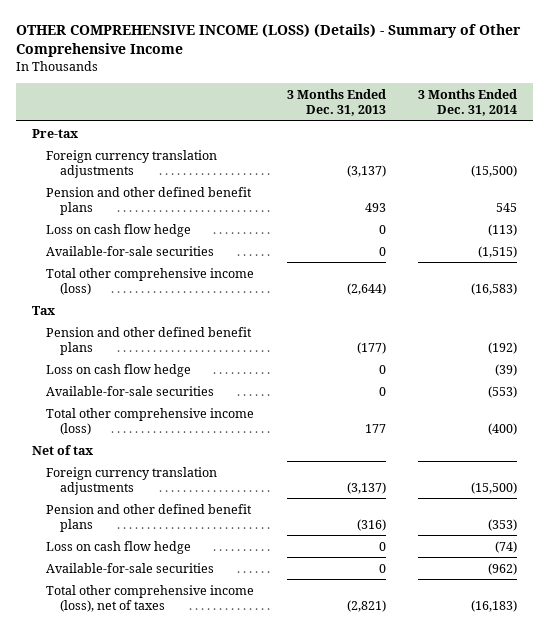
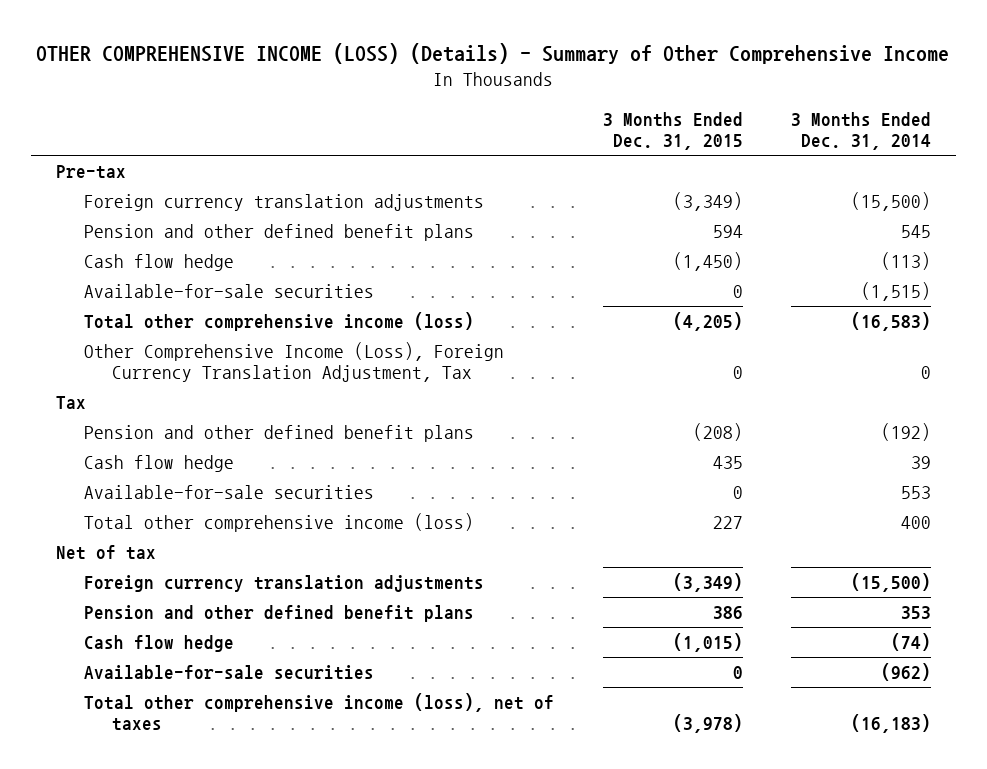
[286,88,386,117] 3 Months Ended Dec. 31, 2013 -> none
none -> [602,111,743,151] 3 Months Ended Dec. 31, 2015
[46,223,192,237] Loss on cash flow hedge -> [83,253,234,271] Cash flow hedge
none -> [83,341,504,383] Other Comprehensive Income (Loss), Foreign Currency Translation Adjustment, Tax
[46,363,192,377] Loss on cash flow hedge -> [83,454,234,472] Cash flow hedge
[494,363,517,376] (39) -> [911,455,932,469] 39
[487,385,517,398] (553) -> [901,485,932,499] 553
[487,422,517,435] (400) -> [901,515,932,529] 400
[487,518,517,531] (353) -> [901,605,932,619] 353
[46,540,192,554] Loss on cash flow hedge -> [83,634,234,652] Cash flow hedge

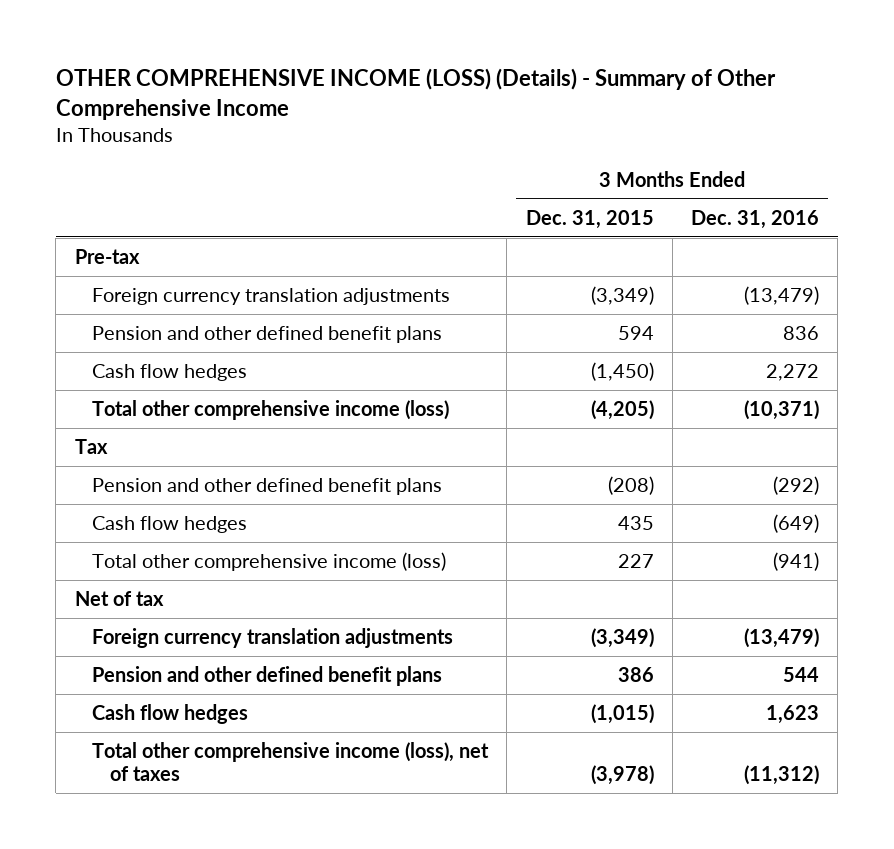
[791,111,932,151] 3 Months Ended Dec. 31, 2014 -> none
none -> [691,209,820,229] Dec. 31, 2016
[83,283,374,298] Available-for-sale securities -> none
[83,253,234,271] Cash flow hedge -> [92,363,248,381] Cash flow hedges
[83,341,504,383] Other Comprehensive Income (Loss), Foreign Currency Translation Adjustment, Tax -> none
[83,484,374,499] Available-for-sale securities -> none
[83,454,234,472] Cash flow hedge -> [92,515,248,533] Cash flow hedges
[83,664,374,680] Available-for-sale securities -> none
[83,634,234,652] Cash flow hedge -> [92,703,249,724] Cash flow hedges

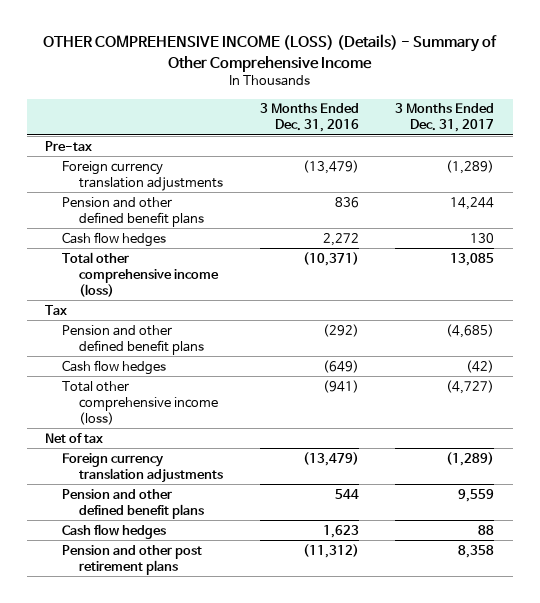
[525,209,654,229] Dec. 31, 2015 -> none
none -> [395,103,495,133] 3 Months Ended Dec. 31, 2017
[92,741,490,782] Total other comprehensive income (loss), net of taxes -> [62,544,203,575] Pension and other post retirement plans

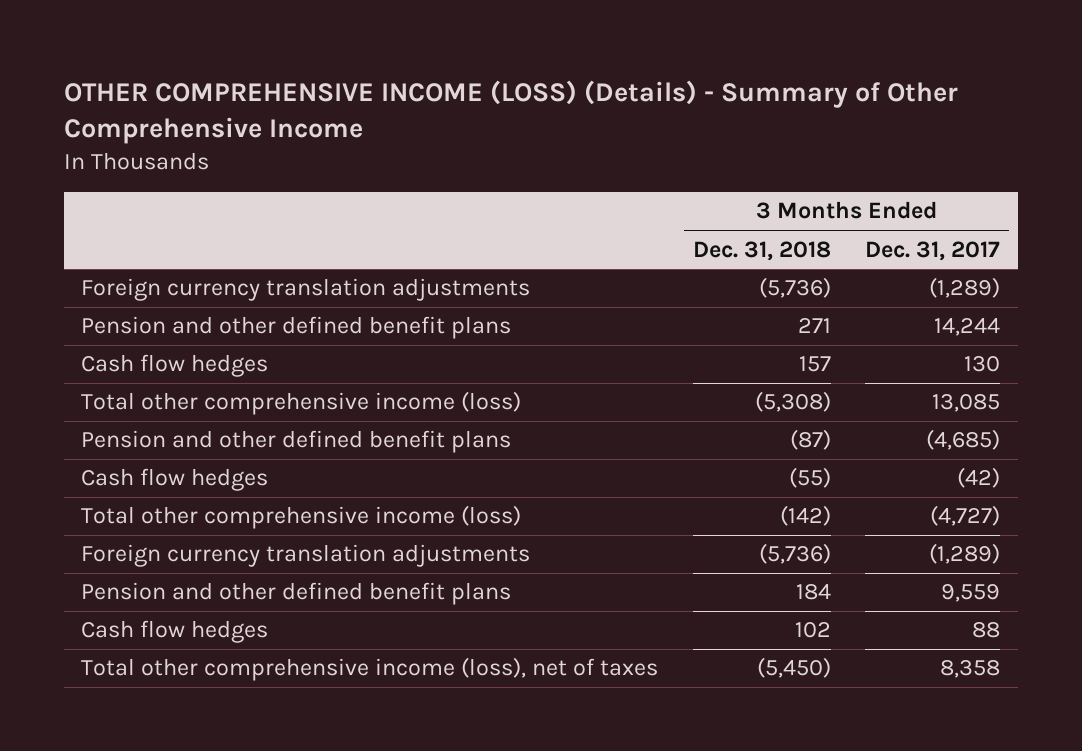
[259,103,359,133] 3 Months Ended Dec. 31, 2016 -> none
none -> [692,240,831,261] Dec. 31, 2018
[45,140,93,151] Pre-tax -> none
[45,304,68,315] Tax -> none
[45,432,104,443] Net of tax -> none
[62,544,203,575] Pension and other post retirement plans -> [81,657,659,682] Total other comprehensive income (loss), net of taxes

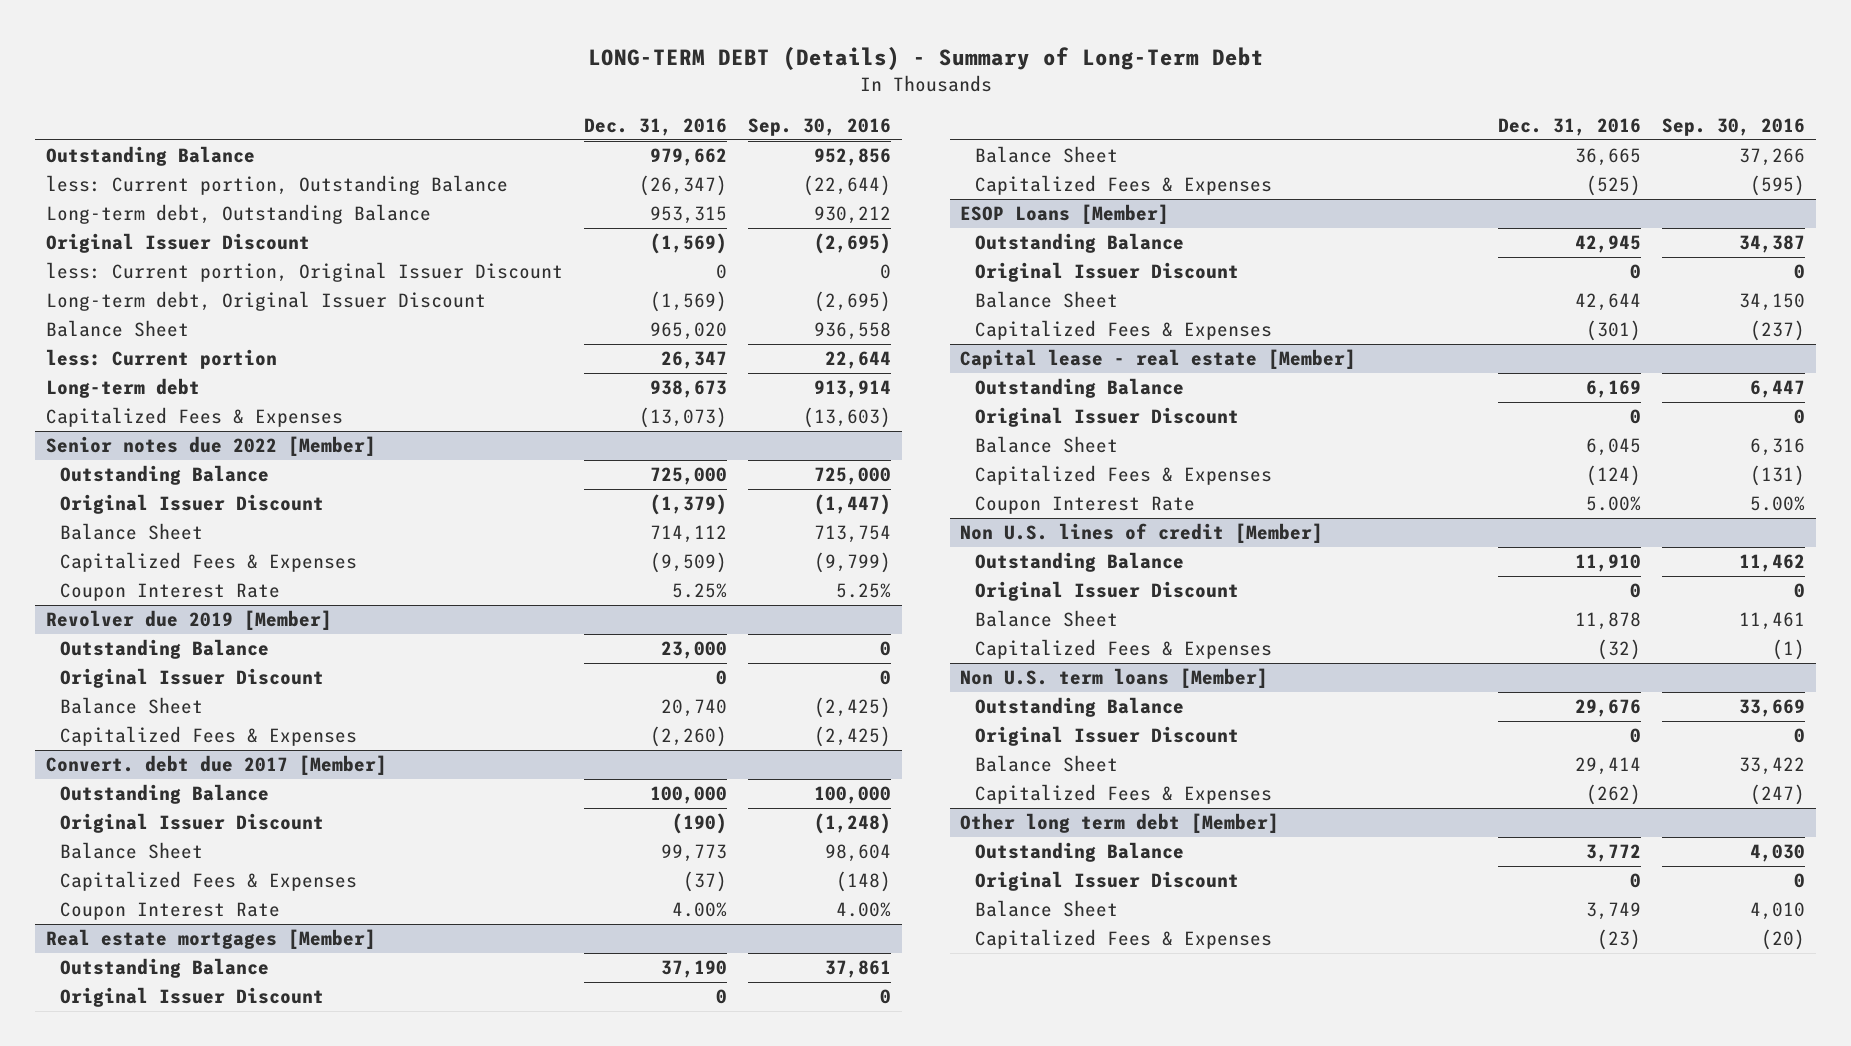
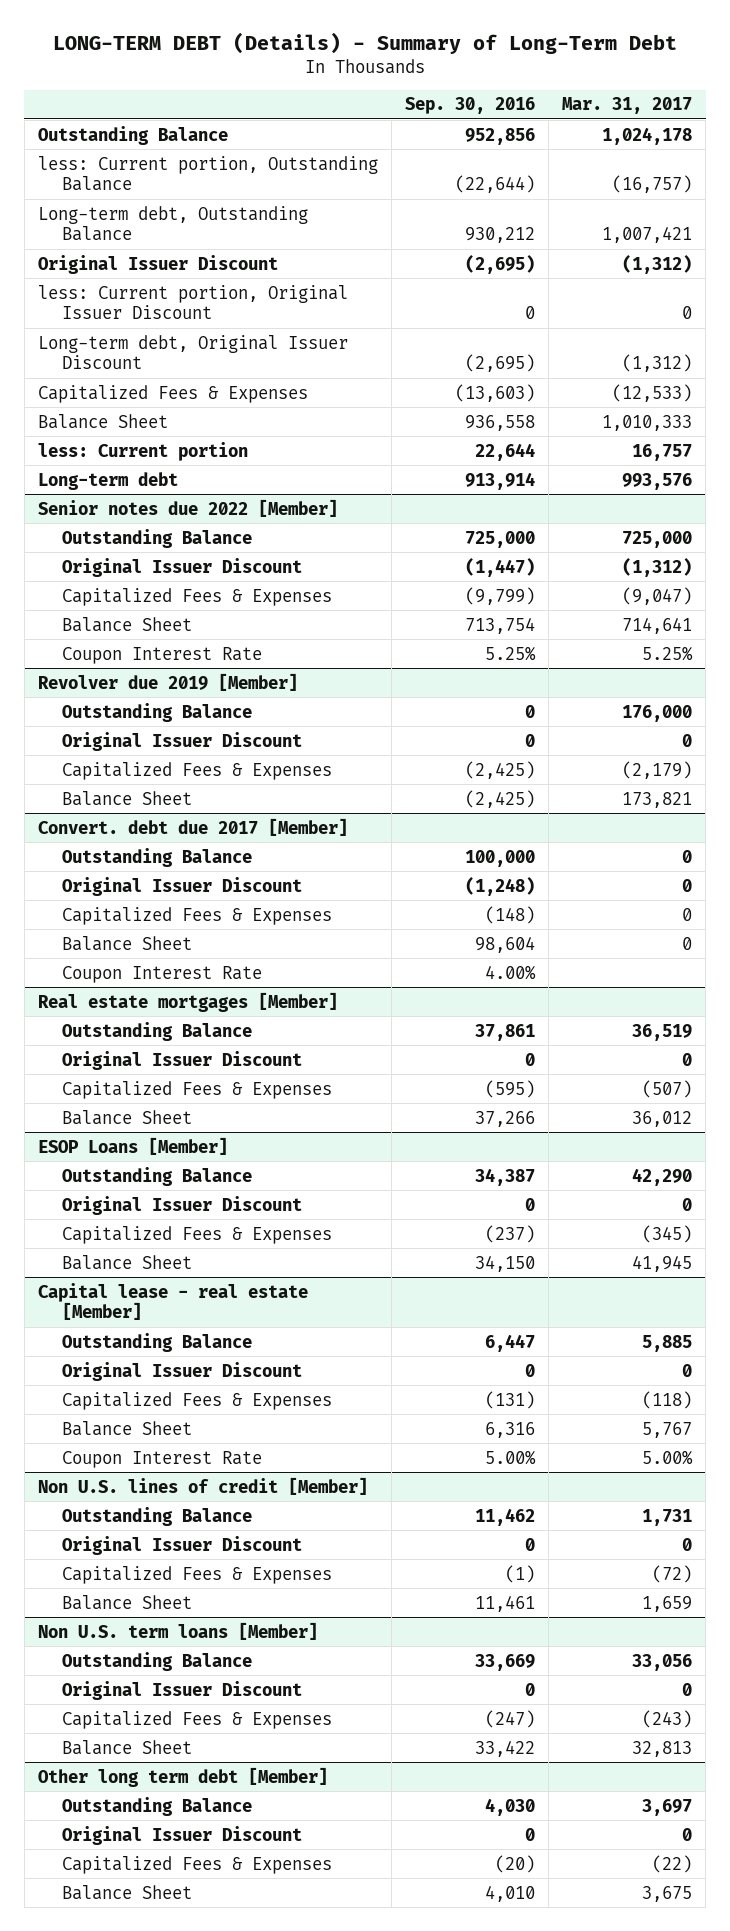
[583,117,727,136] Dec. 31, 2016 -> none
none -> [561,97,692,115] Mar. 31, 2017
[45,407,343,428] Capitalized Fees & Expenses -> [37,384,308,403] Capitalized Fees & Expenses
[60,523,204,541] Balance Sheet -> [61,616,192,632] Balance Sheet
[60,697,204,715] Balance Sheet -> [61,790,192,806] Balance Sheet
[60,842,204,860] Balance Sheet -> [61,935,192,951] Balance Sheet
[974,146,1118,164] Balance Sheet -> [61,1109,192,1125] Balance Sheet
[974,291,1118,309] Balance Sheet -> [61,1254,192,1270] Balance Sheet
[974,436,1118,454] Balance Sheet -> [61,1420,192,1436] Balance Sheet
[974,610,1118,628] Balance Sheet -> [61,1594,192,1610] Balance Sheet
[974,755,1118,773] Balance Sheet -> [61,1739,192,1755] Balance Sheet
[974,900,1118,918] Balance Sheet -> [61,1884,192,1900] Balance Sheet

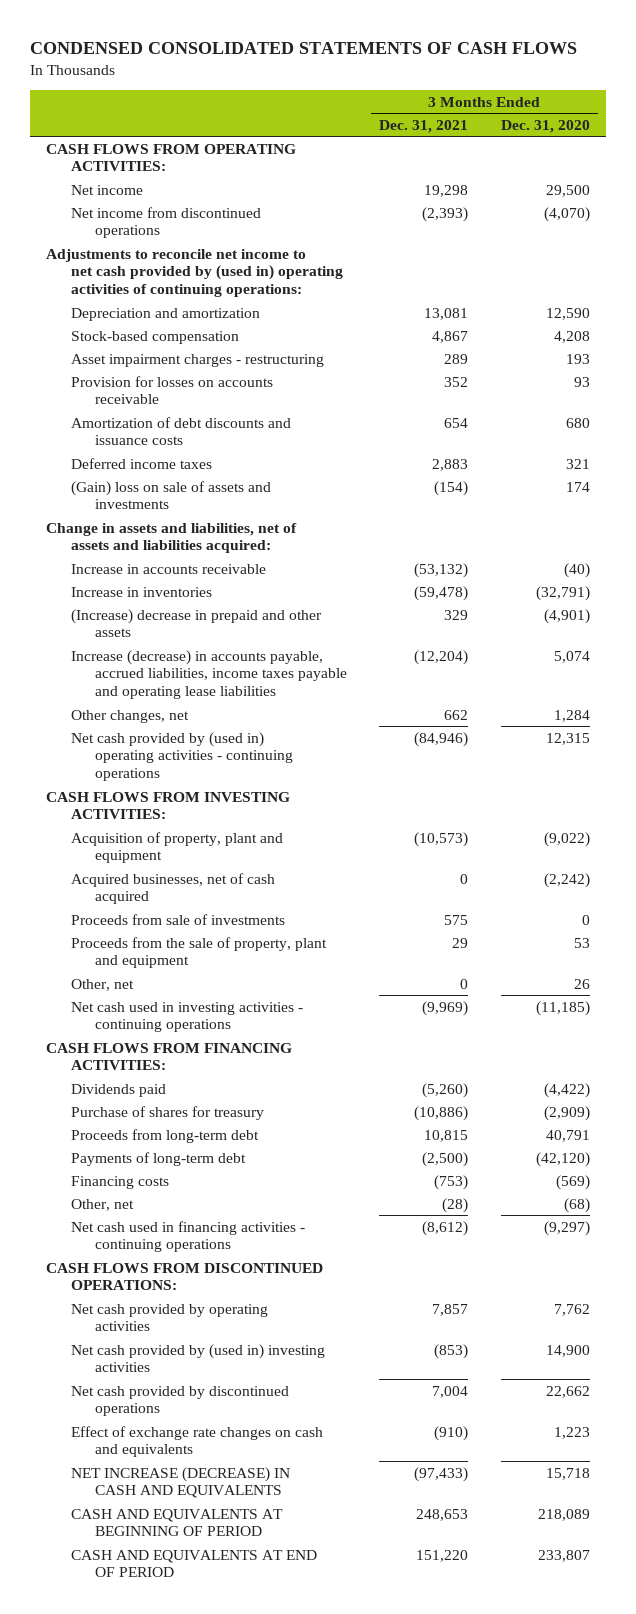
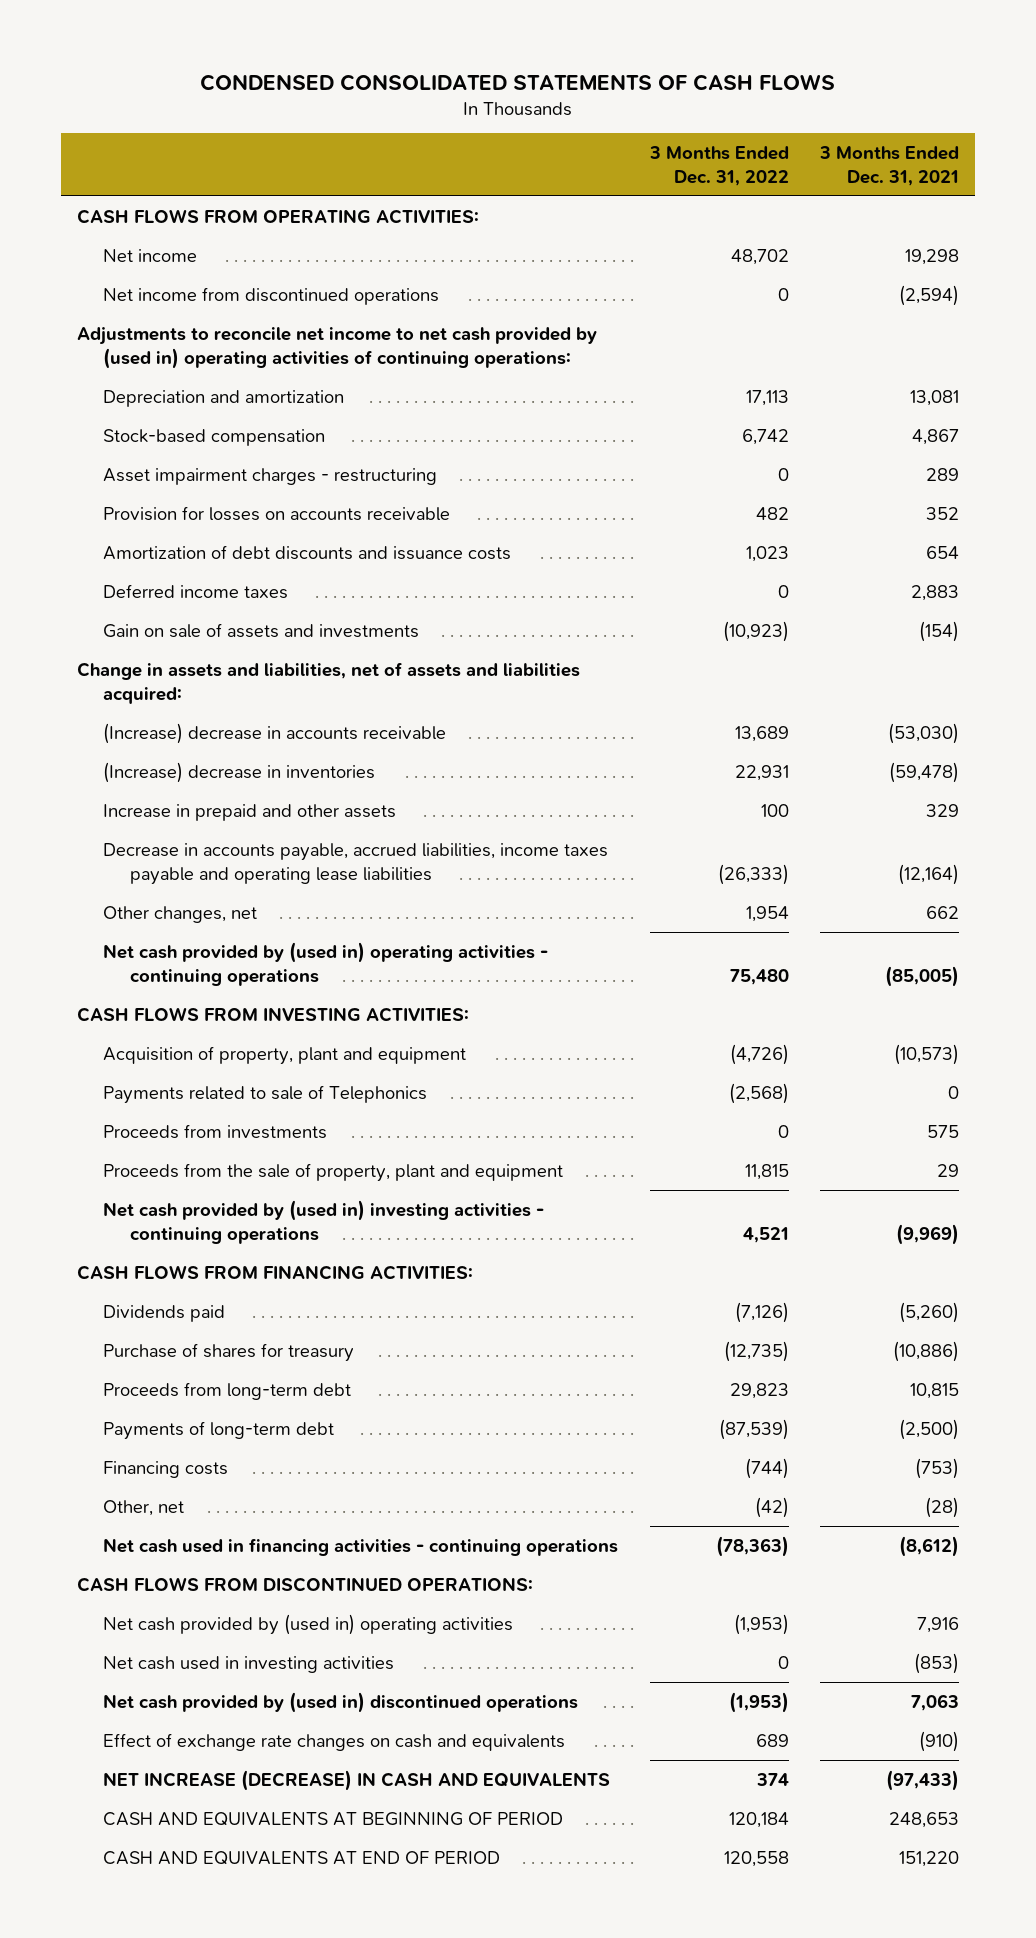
[500,119,590,133] Dec. 31, 2020 -> none
none -> [648,145,789,186] 3 Months Ended Dec. 31, 2022
[422,206,469,222] (2,393) -> [899,284,960,306] (2,594)
[70,480,271,510] (Gain) loss on sale of assets and investments -> [103,622,420,638] Gain on sale of assets and investments
[70,563,266,574] Increase in accounts receivable -> [103,722,447,744] (Increase) decrease in accounts receivable
[414,562,469,578] (53,132) -> [888,722,960,744] (53,030)
[70,586,212,597] Increase in inventories -> [103,761,376,783] (Increase) decrease in inventories
[70,608,322,638] (Increase) decrease in prepaid and other assets -> [103,803,397,821] Increase in prepaid and other assets
[70,649,348,700] Increase (decrease) in accounts payable, accrued liabilities, income taxes payable and operating lease liabilities -> [103,842,609,885] Decrease in accounts payable, accrued liabilities, income taxes payable and operating lease liabilities
[414,649,469,665] (12,204) -> [898,863,960,885] (12,164)
[414,731,469,747] (84,946) -> [885,965,960,987] (85,005)
[70,872,275,905] Acquired businesses, net of cash acquired -> none
none -> [103,1084,428,1104] Payments related to sale of Telephonics
[70,913,285,925] Proceeds from sale of investments -> [103,1123,328,1139] Proceeds from investments
[70,978,134,991] Other, net -> none
[70,1001,303,1033] Net cash used in investing activities - continuing operations -> [103,1199,545,1244] Net cash provided by (used in) investing activities - continuing operations
[70,1303,268,1332] Net cash provided by operating activities -> [103,1613,514,1635] Net cash provided by (used in) operating activities
[432,1303,469,1316] 7,857 -> [917,1616,960,1633] 7,916
[70,1343,325,1373] Net cash provided by (used in) investing activities -> [103,1655,395,1673] Net cash used in investing activities
[70,1385,289,1417] Net cash provided by discontinued operations -> [103,1691,579,1713] Net cash provided by (used in) discontinued operations
[432,1385,469,1398] 7,004 -> [911,1693,960,1711] 7,063

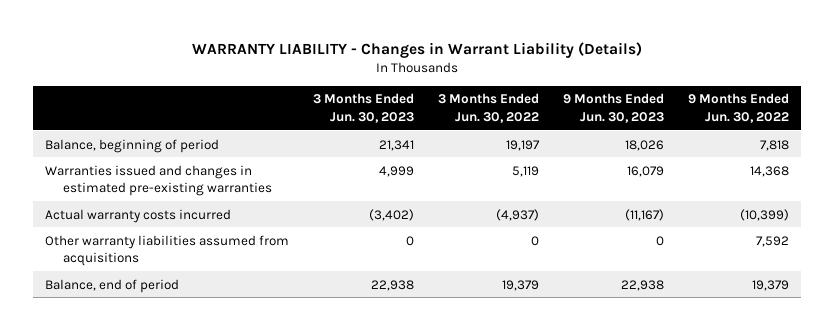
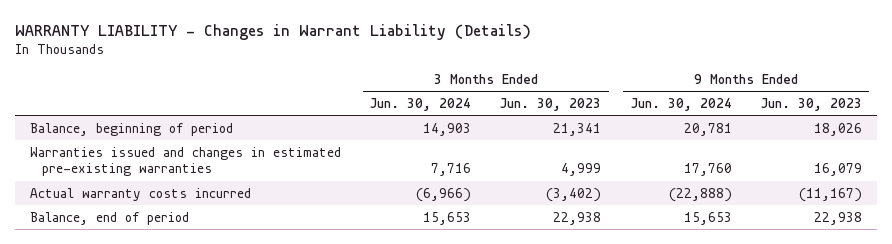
[437,93,539,123] 3 Months Ended Jun. 30, 2022 -> none
[688,93,790,123] 9 Months Ended Jun. 30, 2022 -> none
none -> [370,97,472,111] Jun. 30, 2024
none -> [630,97,732,111] Jun. 30, 2024
[44,234,289,266] Other warranty liabilities assumed from acquisitions -> none

